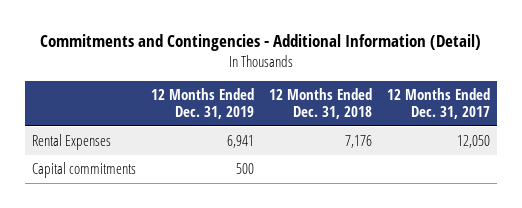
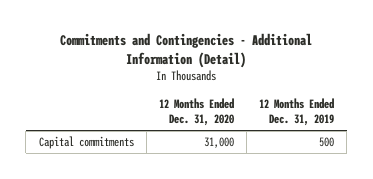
[268,88,372,120] 12 Months Ended Dec. 31, 2018 -> none
[386,88,490,120] 12 Months Ended Dec. 31, 2017 -> none
none -> [158,97,234,127] 12 Months Ended Dec. 31, 2020
[32,133,112,150] Rental Expenses -> none

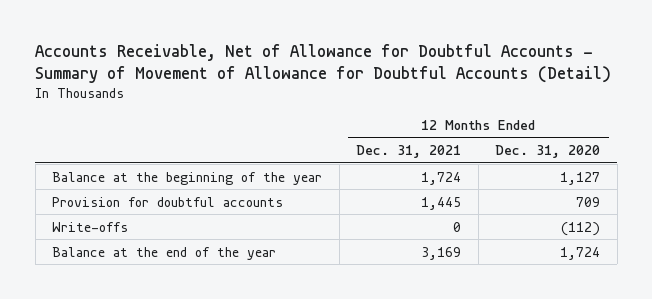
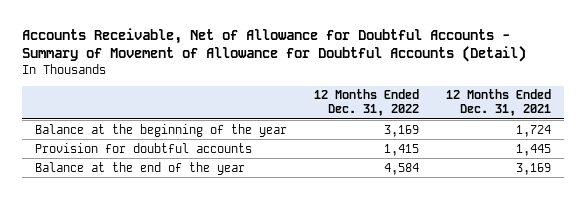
[495,145,601,159] Dec. 31, 2020 -> none
none -> [314,89,420,117] 12 Months Ended Dec. 31, 2022
[52,221,129,232] Write-offs -> none

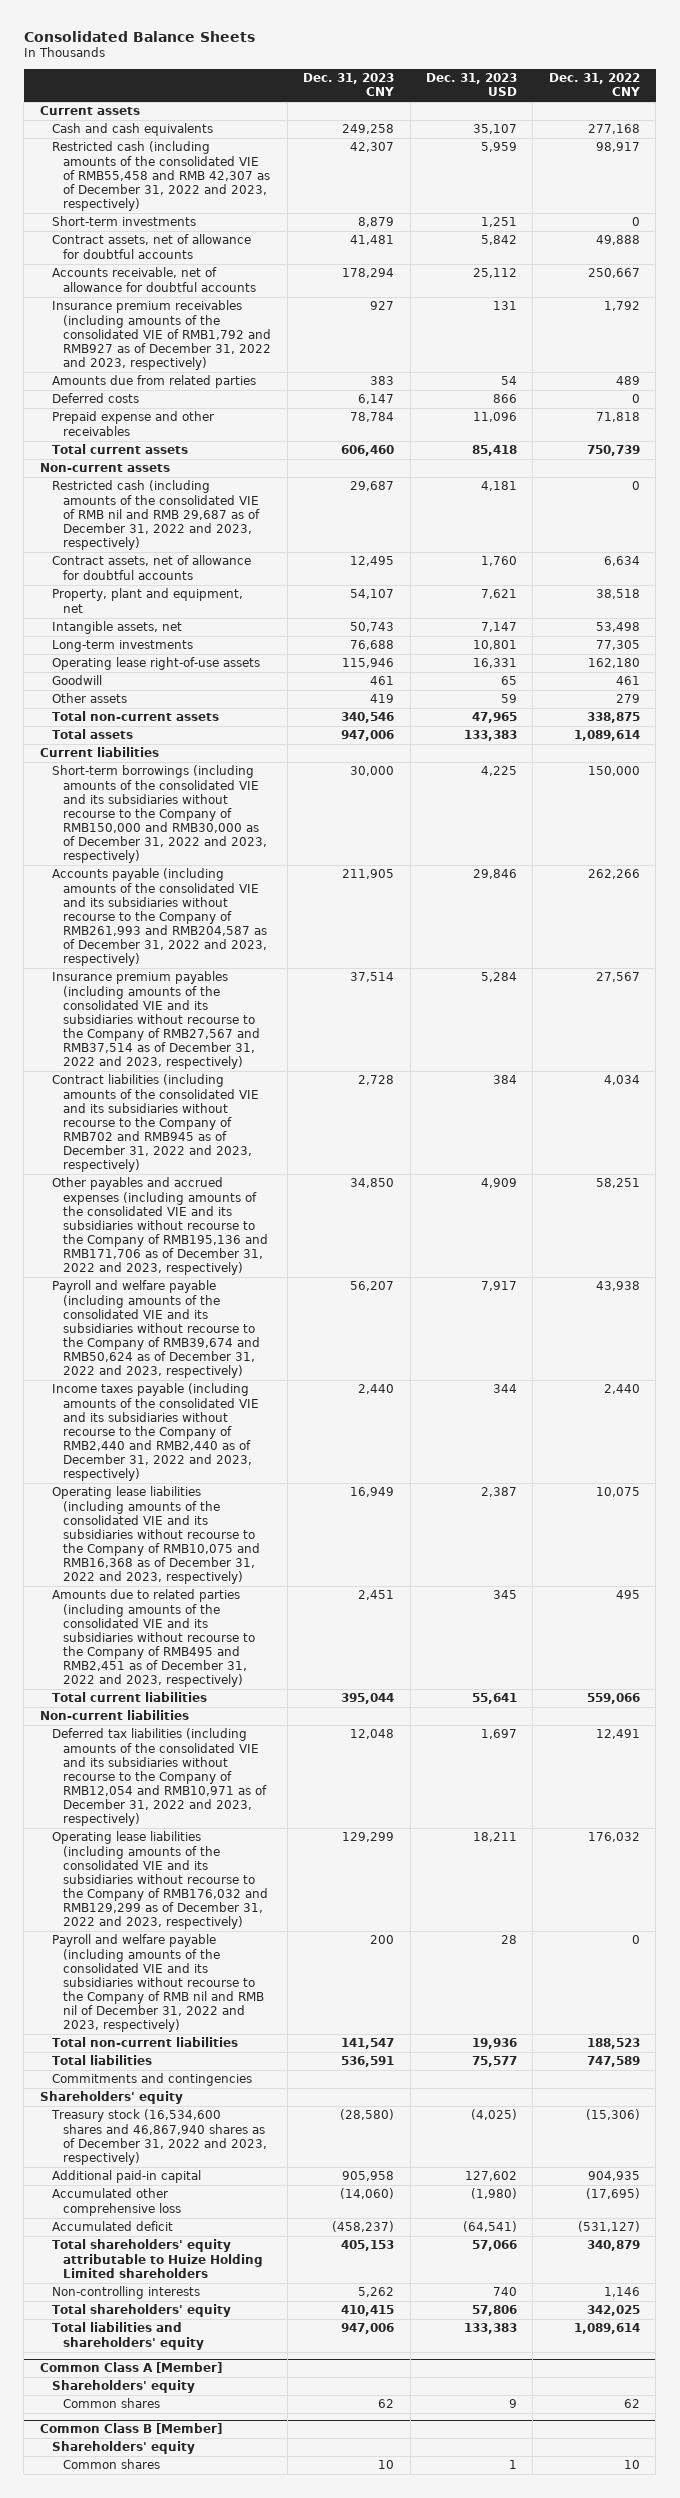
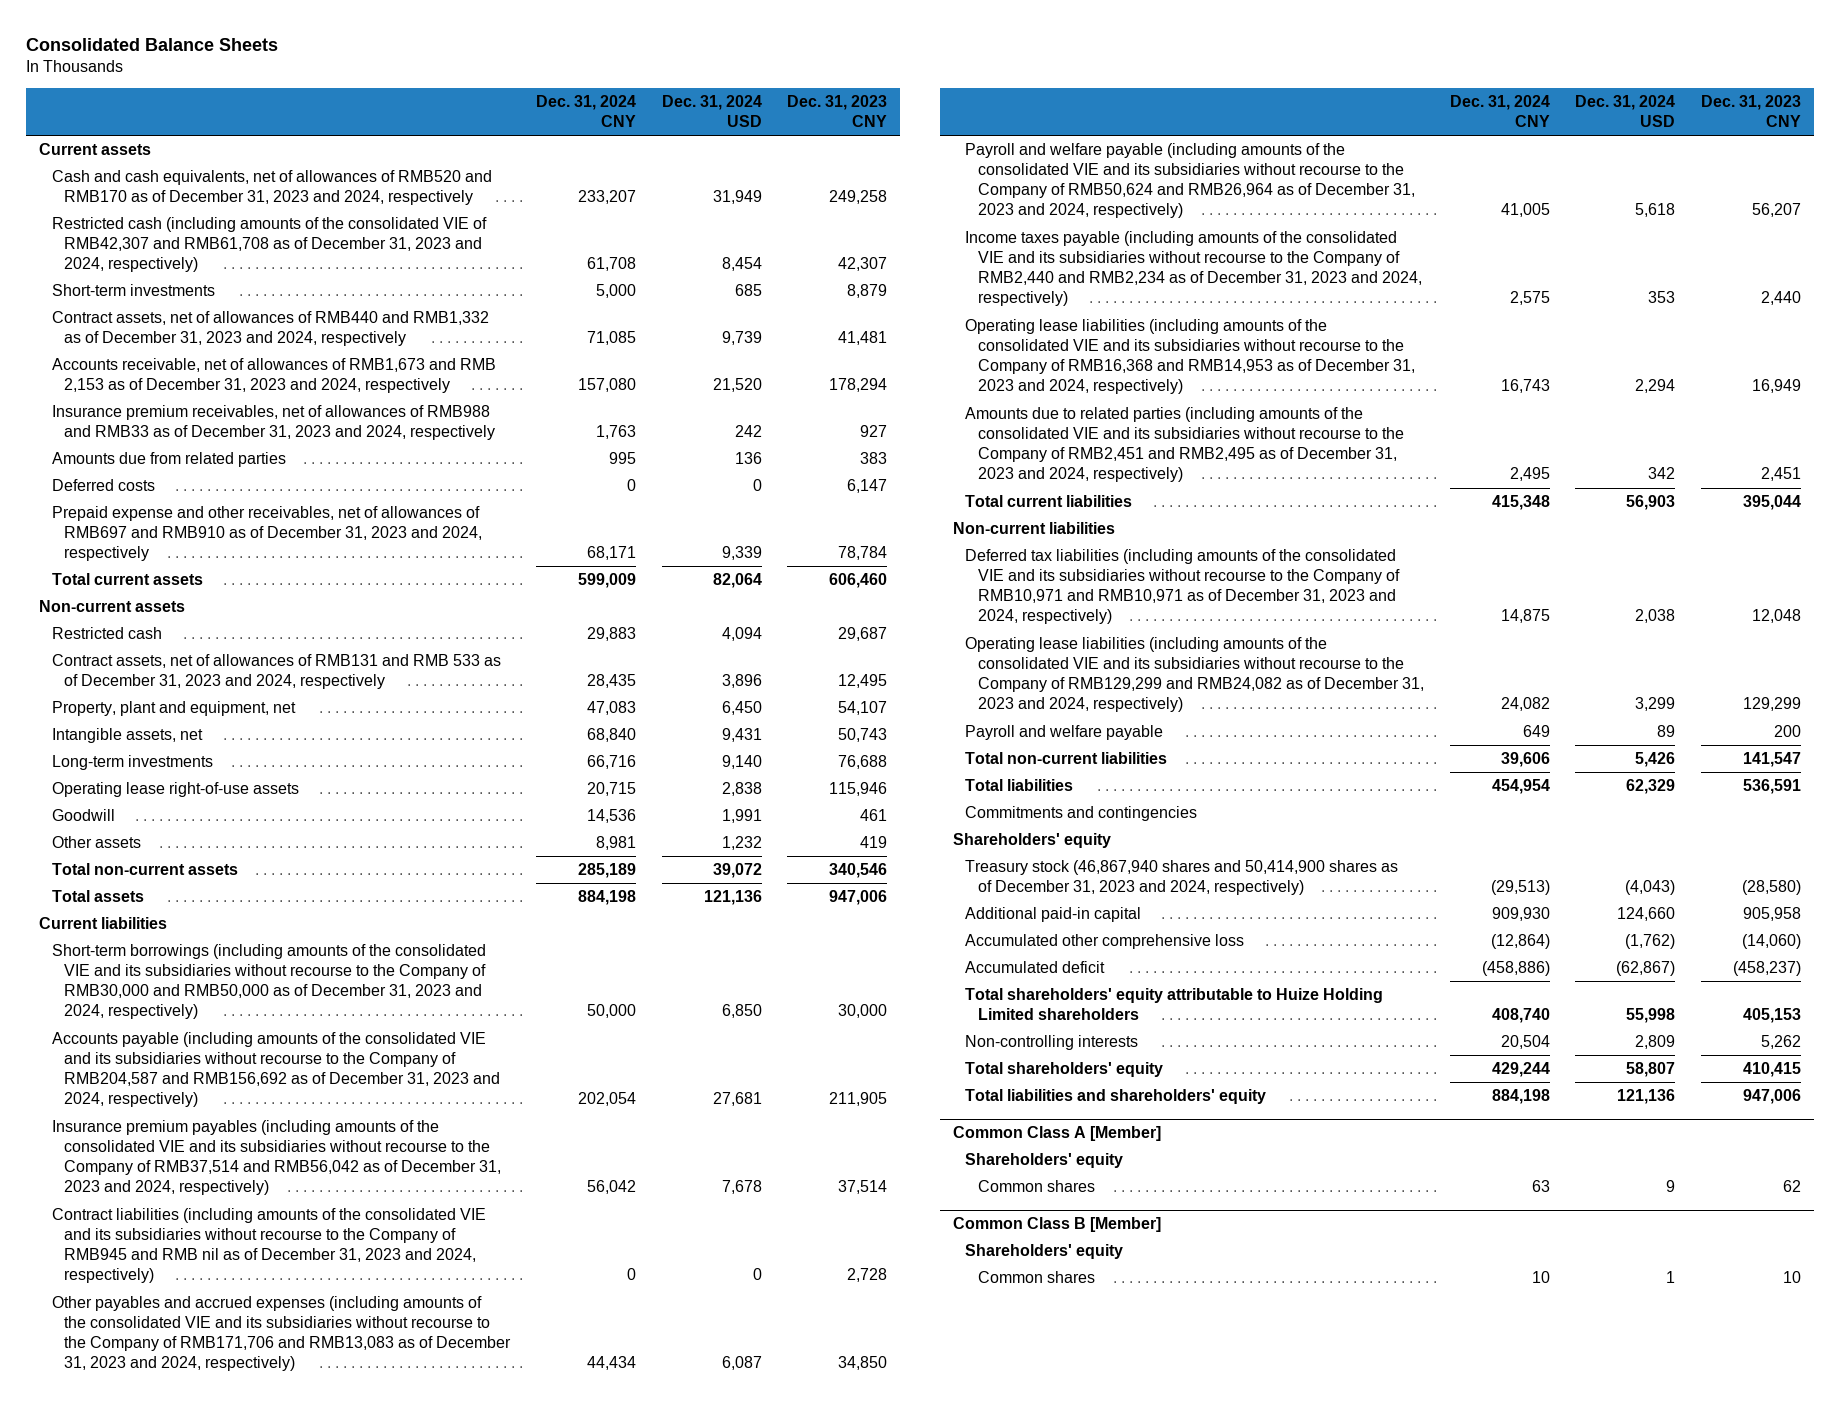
[426,73,518,97] Dec. 31, 2023 USD -> none
[548,73,640,97] Dec. 31, 2022 CNY -> none
none -> [536,95,637,128] Dec. 31, 2024 CNY
none -> [661,95,762,128] Dec. 31, 2024 USD
[51,123,213,137] Cash and cash equivalents -> [51,170,492,206] Cash and cash equivalents, net of allowances of RMB520 and RMB170 as of December 31, 2023 and 2024, respectively
[51,141,271,211] Restricted cash (including amounts of the consolidated VIE of RMB55,458 and RMB 42,307 as of December 31, 2022 and 2023, respectively) -> [51,217,487,273] Restricted cash (including amounts of the consolidated VIE of RMB42,307 and RMB61,708 as of December 31, 2023 and 2024, respectively)
[51,234,251,259] Contract assets, net of allowance for doubtful accounts -> [51,311,489,347] Contract assets, net of allowances of RMB440 and RMB1,332 as of December 31, 2023 and 2024, respectively
[51,267,257,292] Accounts receivable, net of allowance for doubtful accounts -> [51,358,496,394] Accounts receivable, net of allowances of RMB1,673 and RMB 2,153 as of December 31, 2023 and 2024, respectively
[51,300,272,370] Insurance premium receivables (including amounts of the consolidated VIE of RMB1,792 and RMB927 as of December 31, 2022 and 2023, respectively) -> [51,405,496,441] Insurance premium receivables, net of allowances of RMB988 and RMB33 as of December 31, 2023 and 2024, respectively
[51,411,214,436] Prepaid expense and other receivables -> [51,506,483,562] Prepaid expense and other receivables, net of allowances of RMB697 and RMB910 as of December 31, 2023 and 2024, respectively
[51,480,261,550] Restricted cash (including amounts of the consolidated VIE of RMB nil and RMB 29,687 as of December 31, 2022 and 2023, respectively) -> [51,627,162,640] Restricted cash
[51,555,251,580] Contract assets, net of allowance for doubtful accounts -> [51,654,501,690] Contract assets, net of allowances of RMB131 and RMB 533 as of December 31, 2023 and 2024, respectively
[51,765,268,863] Short-term borrowings (including amounts of the consolidated VIE and its subsidiaries without recourse to the Company of RMB150,000 and RMB30,000 as of December 31, 2022 and 2023, respectively) -> [51,944,487,1020] Short-term borrowings (including amounts of the consolidated VIE and its subsidiaries without recourse to the Company of RMB30,000 and RMB50,000 as of December 31, 2023 and 2024, respectively)
[51,868,268,966] Accounts payable (including amounts of the consolidated VIE and its subsidiaries without recourse to the Company of RMB261,993 and RMB204,587 as of December 31, 2022 and 2023, respectively) -> [51,1032,501,1108] Accounts payable (including amounts of the consolidated VIE and its subsidiaries without recourse to the Company of RMB204,587 and RMB156,692 as of December 31, 2023 and 2024, respectively)
[51,971,261,1069] Insurance premium payables (including amounts of the consolidated VIE and its subsidiaries without recourse to the Company of RMB27,567 and RMB37,514 as of December 31, 2022 and 2023, respectively) -> [51,1120,502,1196] Insurance premium payables (including amounts of the consolidated VIE and its subsidiaries without recourse to the Company of RMB37,514 and RMB56,042 as of December 31, 2023 and 2024, respectively)
[51,1074,260,1172] Contract liabilities (including amounts of the consolidated VIE and its subsidiaries without recourse to the Company of RMB702 and RMB945 as of December 31, 2022 and 2023, respectively) -> [51,1208,486,1284] Contract liabilities (including amounts of the consolidated VIE and its subsidiaries without recourse to the Company of RMB945 and RMB nil as of December 31, 2023 and 2024, respectively)
[51,1177,269,1275] Other payables and accrued expenses (including amounts of the consolidated VIE and its subsidiaries without recourse to the Company of RMB195,136 and RMB171,706 as of December 31, 2022 and 2023, respectively) -> [51,1296,512,1372] Other payables and accrued expenses (including amounts of the consolidated VIE and its subsidiaries without recourse to the Company of RMB171,706 and RMB13,083 as of December 31, 2023 and 2024, respectively)
[51,1280,261,1378] Payroll and welfare payable (including amounts of the consolidated VIE and its subsidiaries without recourse to the Company of RMB39,674 and RMB50,624 as of December 31, 2022 and 2023, respectively) -> [965,143,1416,219] Payroll and welfare payable (including amounts of the consolidated VIE and its subsidiaries without recourse to the Company of RMB50,624 and RMB26,964 as of December 31, 2023 and 2024, respectively)
[51,1383,260,1481] Income taxes payable (including amounts of the consolidated VIE and its subsidiaries without recourse to the Company of RMB2,440 and RMB2,440 as of December 31, 2022 and 2023, respectively) -> [965,231,1423,307] Income taxes payable (including amounts of the consolidated VIE and its subsidiaries without recourse to the Company of RMB2,440 and RMB2,234 as of December 31, 2023 and 2024, respectively)
[51,1486,261,1584] Operating lease liabilities (including amounts of the consolidated VIE and its subsidiaries without recourse to the Company of RMB10,075 and RMB16,368 as of December 31, 2022 and 2023, respectively) -> [965,319,1416,395] Operating lease liabilities (including amounts of the consolidated VIE and its subsidiaries without recourse to the Company of RMB16,368 and RMB14,953 as of December 31, 2023 and 2024, respectively)
[51,1589,256,1687] Amounts due to related parties (including amounts of the consolidated VIE and its subsidiaries without recourse to the Company of RMB495 and RMB2,451 as of December 31, 2022 and 2023, respectively) -> [965,407,1405,483] Amounts due to related parties (including amounts of the consolidated VIE and its subsidiaries without recourse to the Company of RMB2,451 and RMB2,495 as of December 31, 2023 and 2024, respectively)
[51,1728,268,1826] Deferred tax liabilities (including amounts of the consolidated VIE and its subsidiaries without recourse to the Company of RMB12,054 and RMB10,971 as of December 31, 2022 and 2023, respectively) -> [965,549,1401,625] Deferred tax liabilities (including amounts of the consolidated VIE and its subsidiaries without recourse to the Company of RMB10,971 and RMB10,971 as of December 31, 2023 and 2024, respectively)
[51,1831,269,1929] Operating lease liabilities (including amounts of the consolidated VIE and its subsidiaries without recourse to the Company of RMB176,032 and RMB129,299 as of December 31, 2022 and 2023, respectively) -> [965,637,1425,713] Operating lease liabilities (including amounts of the consolidated VIE and its subsidiaries without recourse to the Company of RMB129,299 and RMB24,082 as of December 31, 2023 and 2024, respectively)
[51,1934,265,2032] Payroll and welfare payable (including amounts of the consolidated VIE and its subsidiaries without recourse to the Company of RMB nil and RMB nil of December 31, 2022 and 2023, respectively) -> [965,725,1164,741] Payroll and welfare payable
[50,2109,268,2165] Treasury stock (16,534,600 shares and 46,867,940 shares as of December 31, 2022 and 2023, respectively) -> [965,860,1399,896] Treasury stock (46,867,940 shares and 50,414,900 shares as of December 31, 2023 and 2024, respectively)

